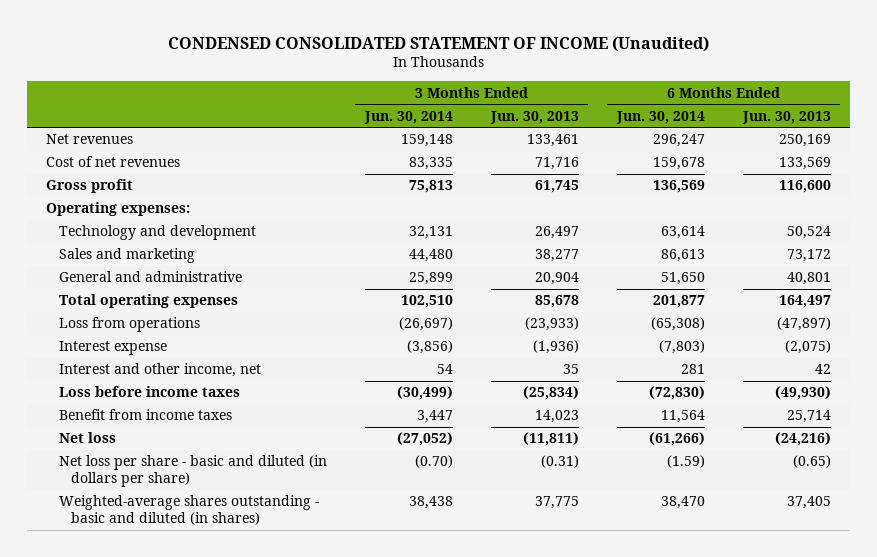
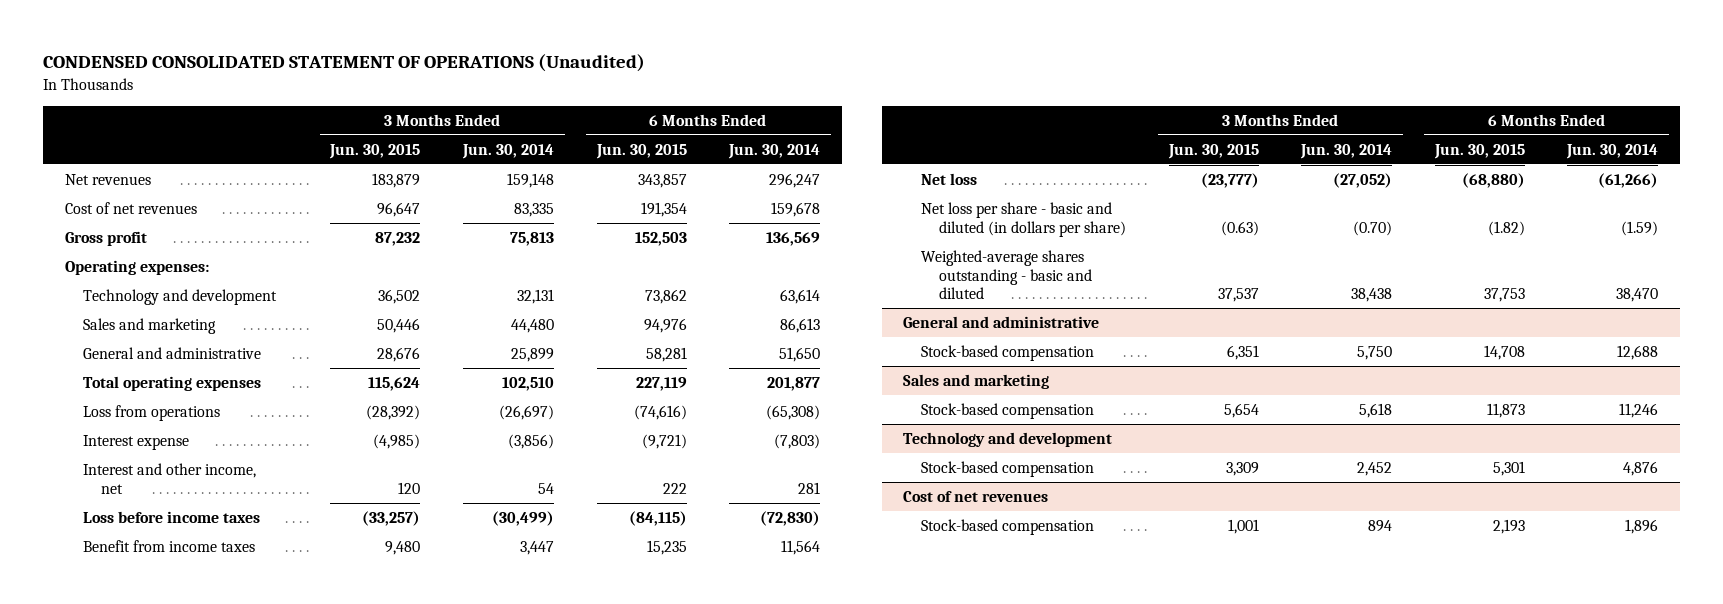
[167,35,709,52] CONDENSED CONSOLIDATED STATEMENT OF INCOME (Unaudited) -> [43,54,646,73] CONDENSED CONSOLIDATED STATEMENT OF OPERATIONS (Unaudited)
[489,110,579,124] Jun. 30, 2013 -> none
[741,110,831,124] Jun. 30, 2013 -> none
none -> [329,143,421,159] Jun. 30, 2015
none -> [595,143,687,159] Jun. 30, 2015
[58,495,319,526] Weighted-average shares outstanding - basic and diluted (in shares) -> [920,249,1092,300] Weighted-average shares outstanding - basic and diluted
none -> [902,315,1099,328] General and administrative
none -> [920,344,1094,361] Stock-based compensation
none -> [902,373,1049,389] Sales and marketing
none -> [920,402,1094,419] Stock-based compensation
none -> [902,431,1112,447] Technology and development
none -> [920,460,1094,477] Stock-based compensation
none -> [902,490,1048,502] Cost of net revenues
none -> [920,518,1094,535] Stock-based compensation

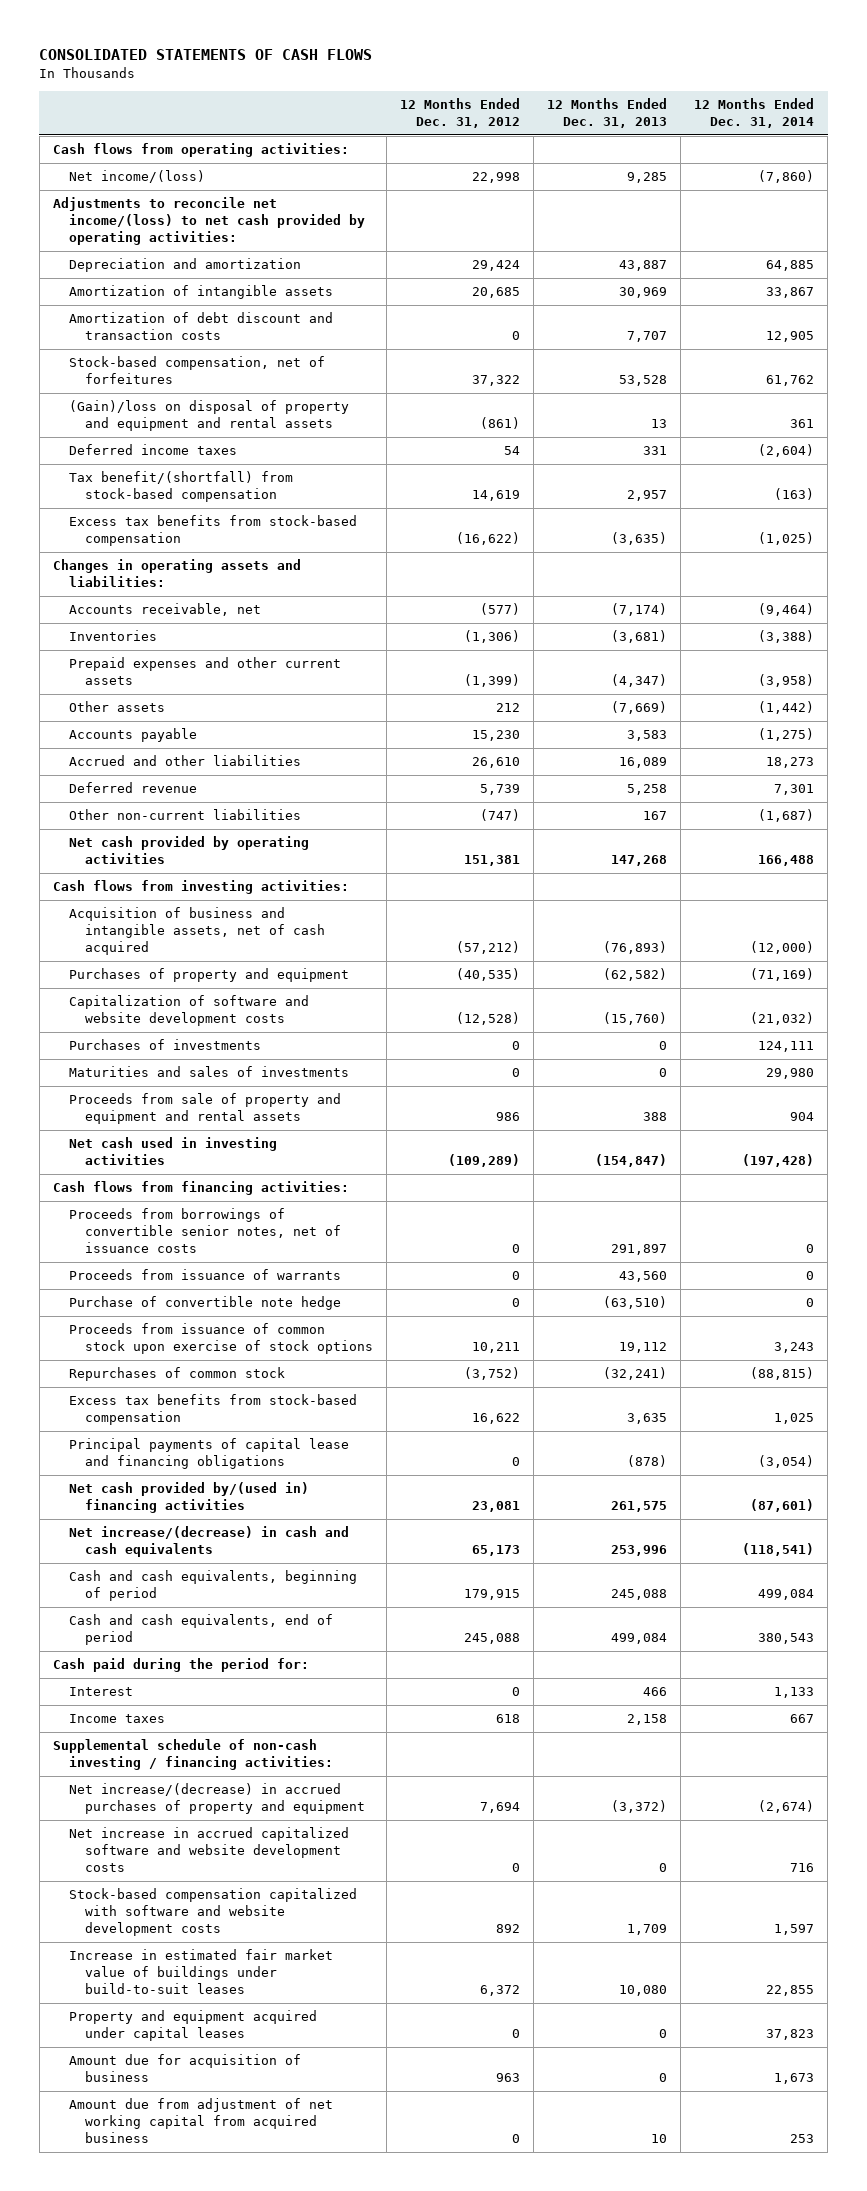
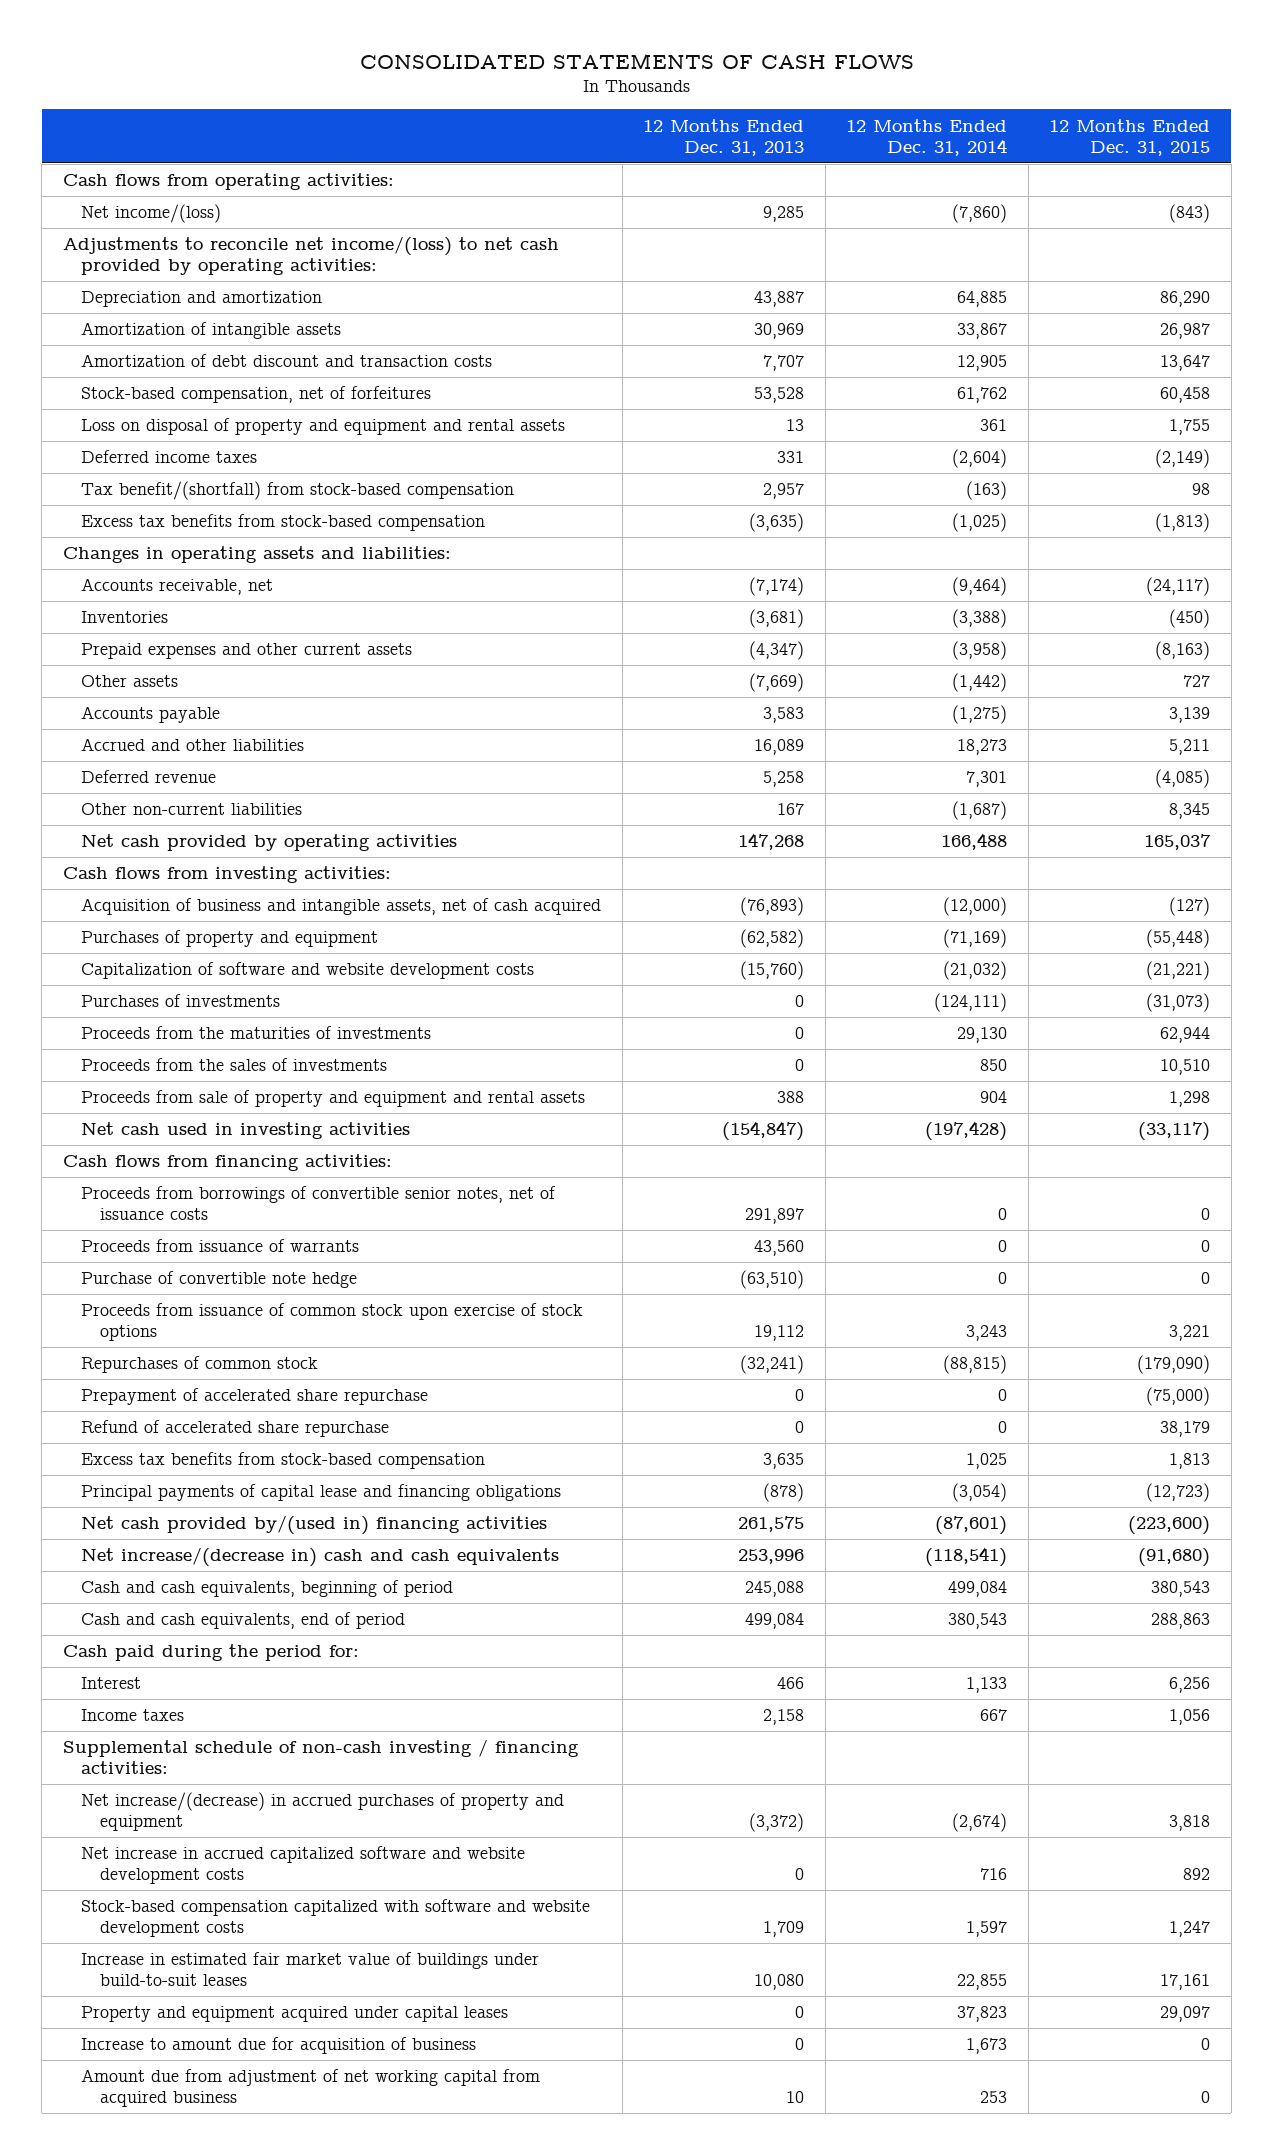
[400,98,521,129] 12 Months Ended Dec. 31, 2012 -> none
none -> [1049,118,1211,156] 12 Months Ended Dec. 31, 2015
[69,400,350,432] (Gain)/loss on disposal of property and equipment and rental assets -> [81,418,566,436] Loss on disposal of property and equipment and rental assets
[69,1066,350,1078] Maturities and sales of investments -> none
[758,1041,815,1053] 124,111 -> [934,993,1008,1013] (124,111)
none -> [81,1026,432,1040] Proceeds from the maturities of investments
none -> [81,1058,388,1072] Proceeds from the sales of investments
none -> [81,1388,429,1406] Prepayment of accelerated share repurchase
none -> [81,1420,390,1438] Refund of accelerated share repurchase
[69,1526,350,1558] Net increase/(decrease) in cash and cash equivalents -> [81,1547,560,1568] Net increase/(decrease in) cash and cash equivalents
[69,2054,302,2083] Amount due for acquisition of business -> [81,2037,477,2055] Increase to amount due for acquisition of business

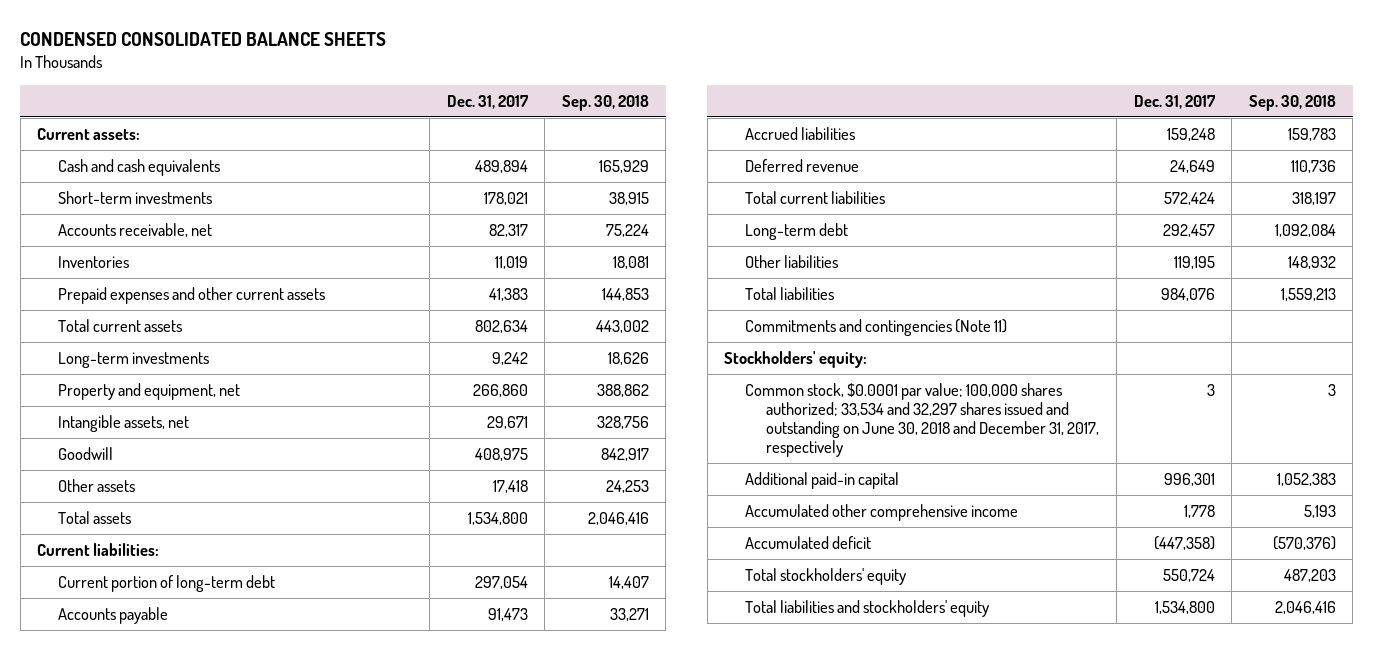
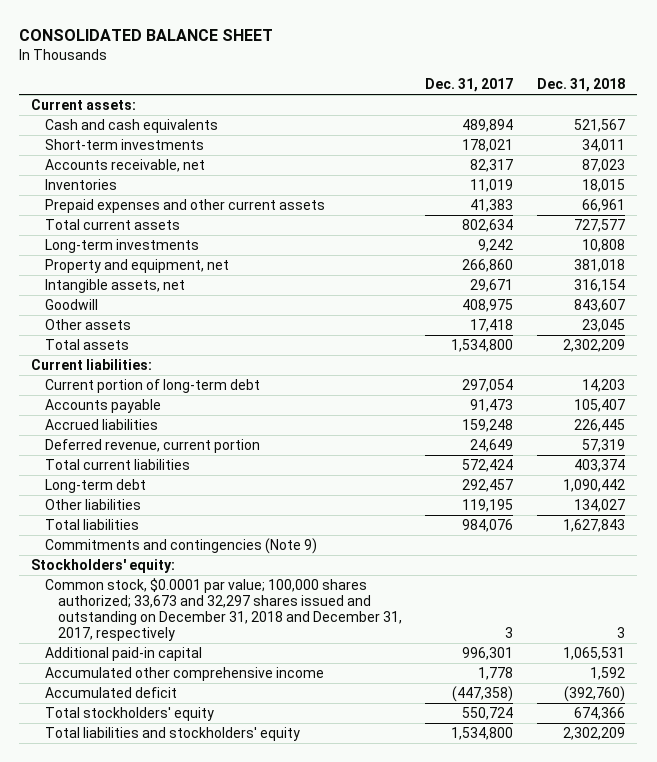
[20,31,387,46] CONDENSED CONSOLIDATED BALANCE SHEETS -> [19,29,274,42] CONSOLIDATED BALANCE SHEET
[561,94,649,111] Sep. 30, 2018 -> none
none -> [537,78,626,93] Dec. 31, 2018
[745,159,860,173] Deferred revenue -> [44,438,260,453] Deferred revenue, current portion
[745,319,1008,337] Commitments and contingencies (Note 11) -> [44,537,317,554] Commitments and contingencies (Note 9)
[745,383,1100,458] Common stock, $0.0001 par value; 100,000 shares authorized; 33,534 and 32,297 shares issued and outstanding on June 30, 2018 and December 31, 2017, respectively -> [44,577,402,642] Common stock, $0.0001 par value; 100,000 shares authorized; 33,673 and 32,297 shares issued and outstanding on December 31, 2018 and December 31, 2017, respectively

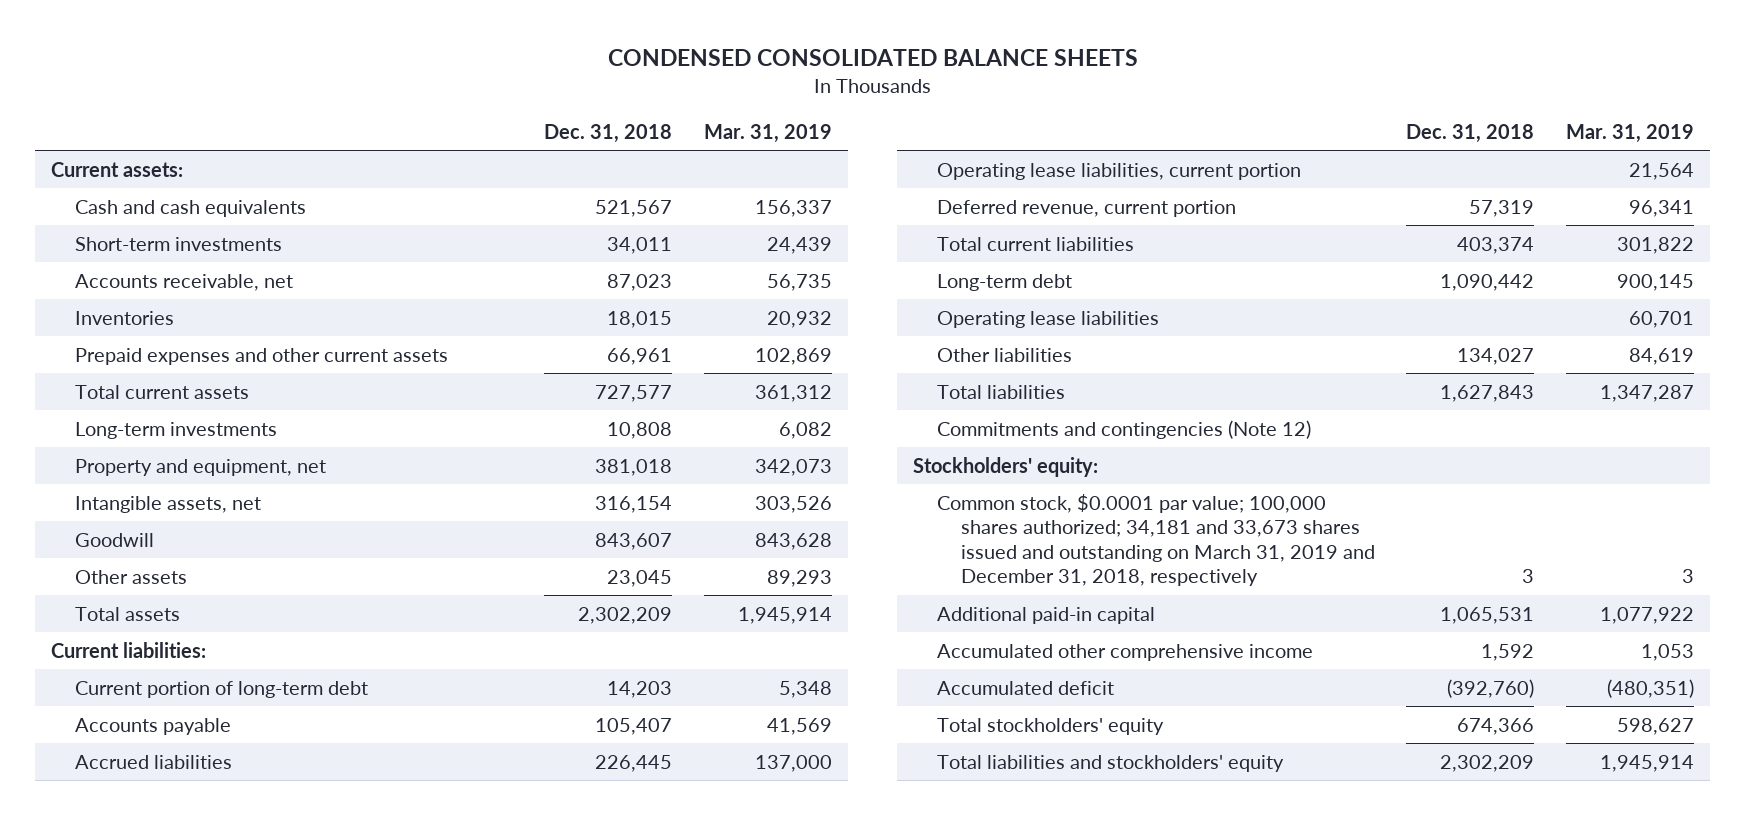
[19,29,274,42] CONSOLIDATED BALANCE SHEET -> [607,49,1138,67] CONDENSED CONSOLIDATED BALANCE SHEETS
[425,78,514,93] Dec. 31, 2017 -> none
none -> [703,123,832,143] Mar. 31, 2019
none -> [936,162,1301,180] Operating lease liabilities, current portion
none -> [936,310,1159,328] Operating lease liabilities
[44,537,317,554] Commitments and contingencies (Note 9) -> [936,419,1311,439] Commitments and contingencies (Note 12)
[44,577,402,642] Common stock, $0.0001 par value; 100,000 shares authorized; 33,673 and 32,297 shares issued and outstanding on December 31, 2018 and December 31, 2017, respectively -> [936,493,1375,587] Common stock, $0.0001 par value; 100,000 shares authorized; 34,181 and 33,673 shares issued and outstanding on March 31, 2019 and December 31, 2018, respectively

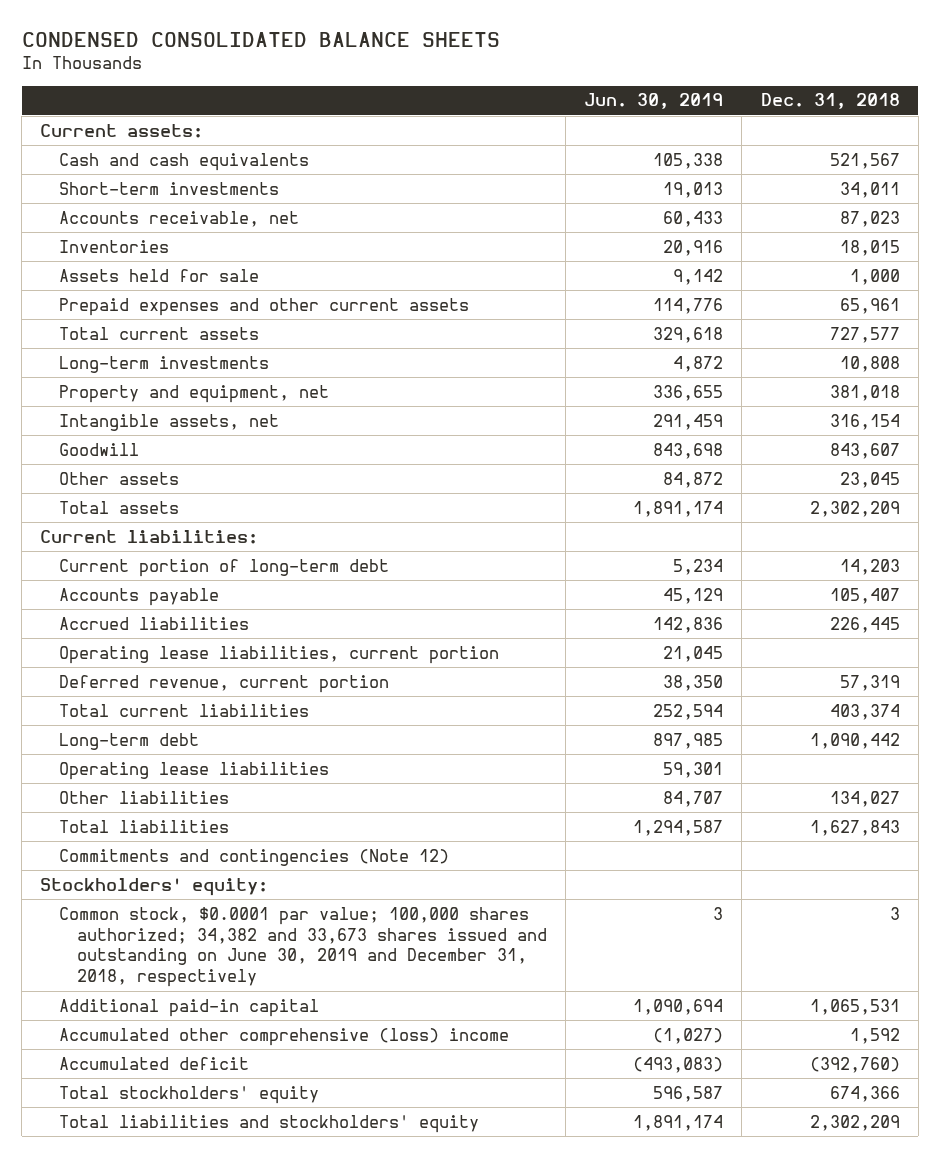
[703,123,832,143] Mar. 31, 2019 -> none
none -> [584,93,724,110] Jun. 30, 2019
none -> [58,268,259,282] Assets held for sale
[607,347,673,365] 66,961 -> [839,297,900,314] 65,961
[936,493,1375,587] Common stock, $0.0001 par value; 100,000 shares authorized; 34,181 and 33,673 shares issued and outstanding on March 31, 2019 and December 31, 2018, respectively -> [58,906,548,988] Common stock, $0.0001 par value; 100,000 shares authorized; 34,382 and 33,673 shares issued and outstanding on June 30, 2019 and December 31, 2018, respectively
[936,643,1313,661] Accumulated other comprehensive income -> [58,1027,509,1046] Accumulated other comprehensive (loss) income

